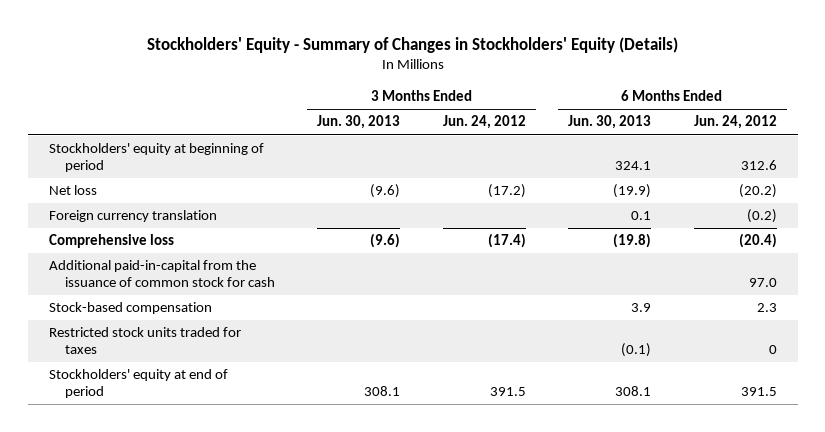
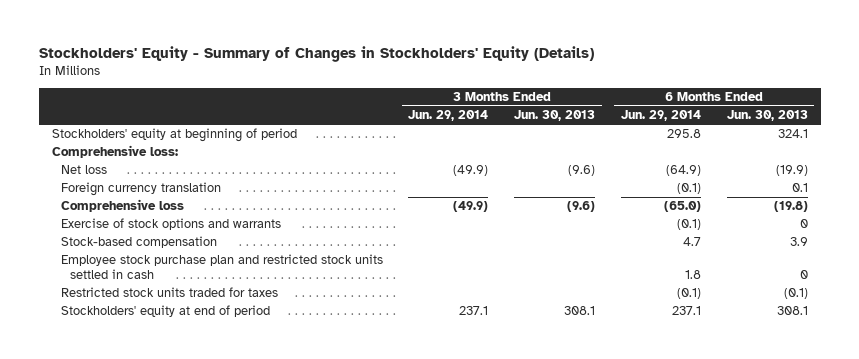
[442,115,526,130] Jun. 24, 2012 -> none
[693,115,777,130] Jun. 24, 2012 -> none
none -> [408,110,489,122] Jun. 29, 2014
none -> [620,110,701,122] Jun. 29, 2014
none -> [51,145,178,159] Comprehensive loss:
[48,260,276,288] Additional paid-in-capital from the issuance of common stock for cash -> none
none -> [60,218,281,231] Exercise of stock options and warrants
none -> [60,254,383,280] Employee stock purchase plan and restricted stock units settled in cash

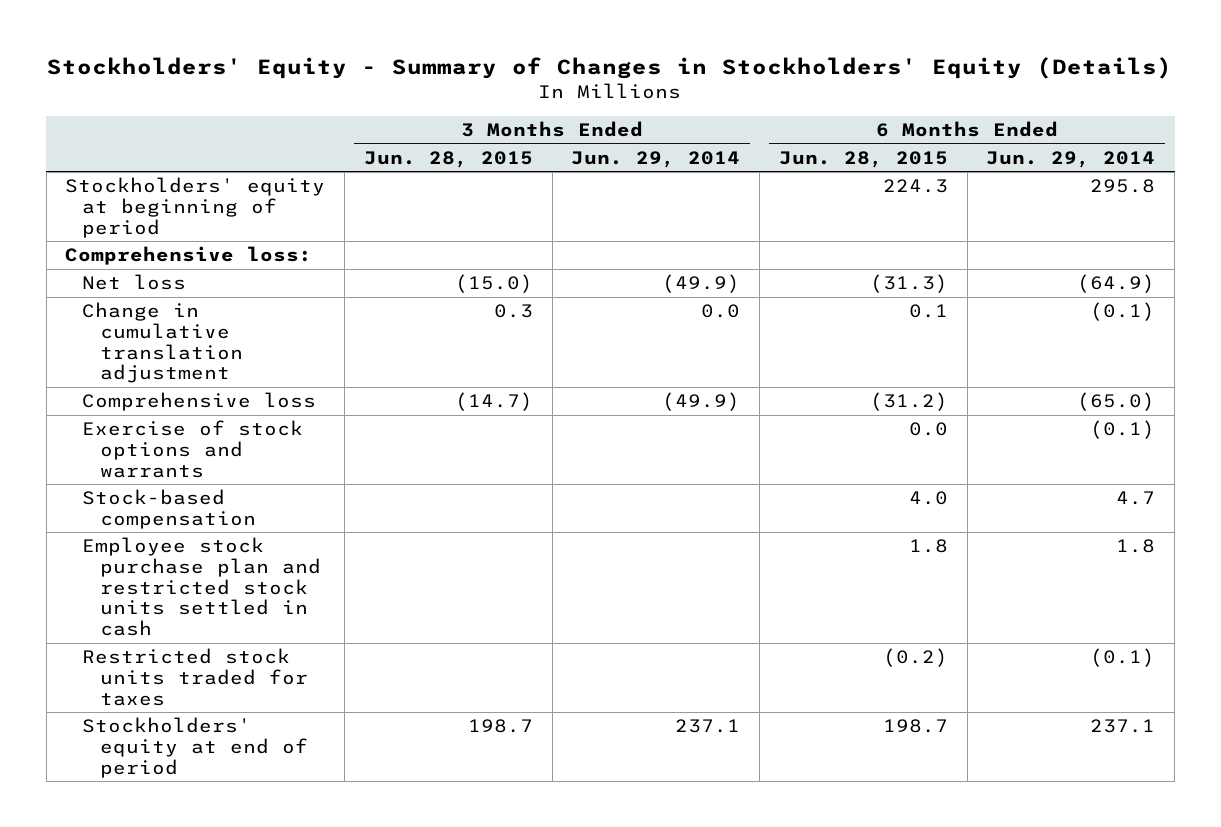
[514,110,596,122] Jun. 30, 2013 -> none
[726,110,808,122] Jun. 30, 2013 -> none
none -> [363,150,533,168] Jun. 28, 2015
none -> [778,150,948,168] Jun. 28, 2015
[60,182,221,197] Foreign currency translation -> none
none -> [82,302,243,384] Change in cumulative translation adjustment

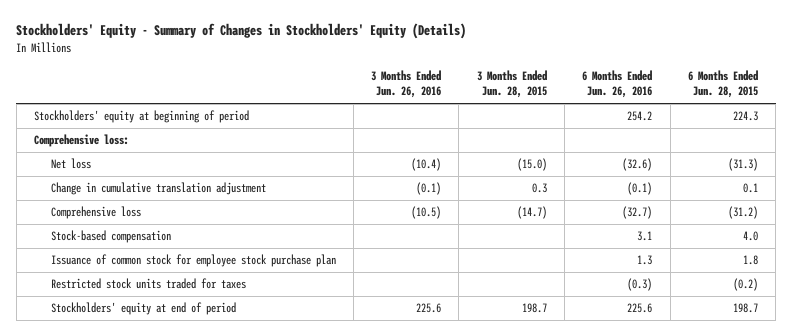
[571,150,741,168] Jun. 29, 2014 -> none
[986,150,1156,168] Jun. 29, 2014 -> none
none -> [371,70,442,99] 3 Months Ended Jun. 26, 2016
none -> [582,70,653,99] 6 Months Ended Jun. 26, 2016
[82,420,304,478] Exercise of stock options and warrants -> none
[82,537,321,637] Employee stock purchase plan and restricted stock units settled in cash -> [50,254,336,268] Issuance of common stock for employee stock purchase plan

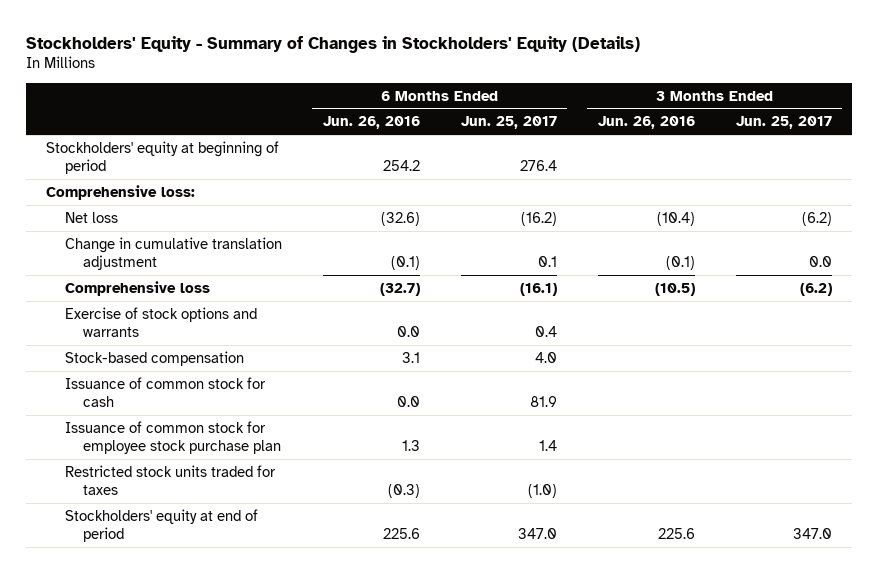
[476,70,547,99] 3 Months Ended Jun. 28, 2015 -> none
[687,70,758,99] 6 Months Ended Jun. 28, 2015 -> none
none -> [460,116,557,130] Jun. 25, 2017
none -> [735,116,832,130] Jun. 25, 2017
none -> [64,306,257,337] Exercise of stock options and warrants
none -> [64,376,266,407] Issuance of common stock for cash

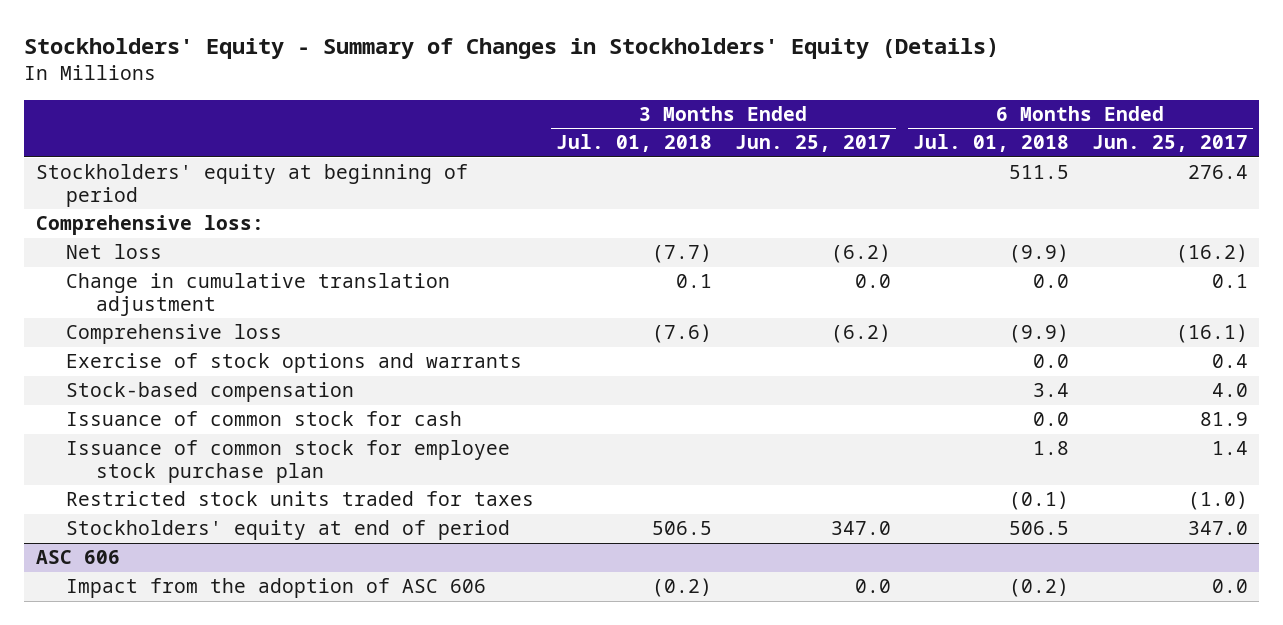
[322,116,420,130] Jun. 26, 2016 -> none
[597,116,695,130] Jun. 26, 2016 -> none
none -> [556,134,713,153] Jul. 01, 2018
none -> [913,134,1070,153] Jul. 01, 2018
none -> [35,550,120,565] ASC 606
none -> [65,578,486,599] Impact from the adoption of ASC 606

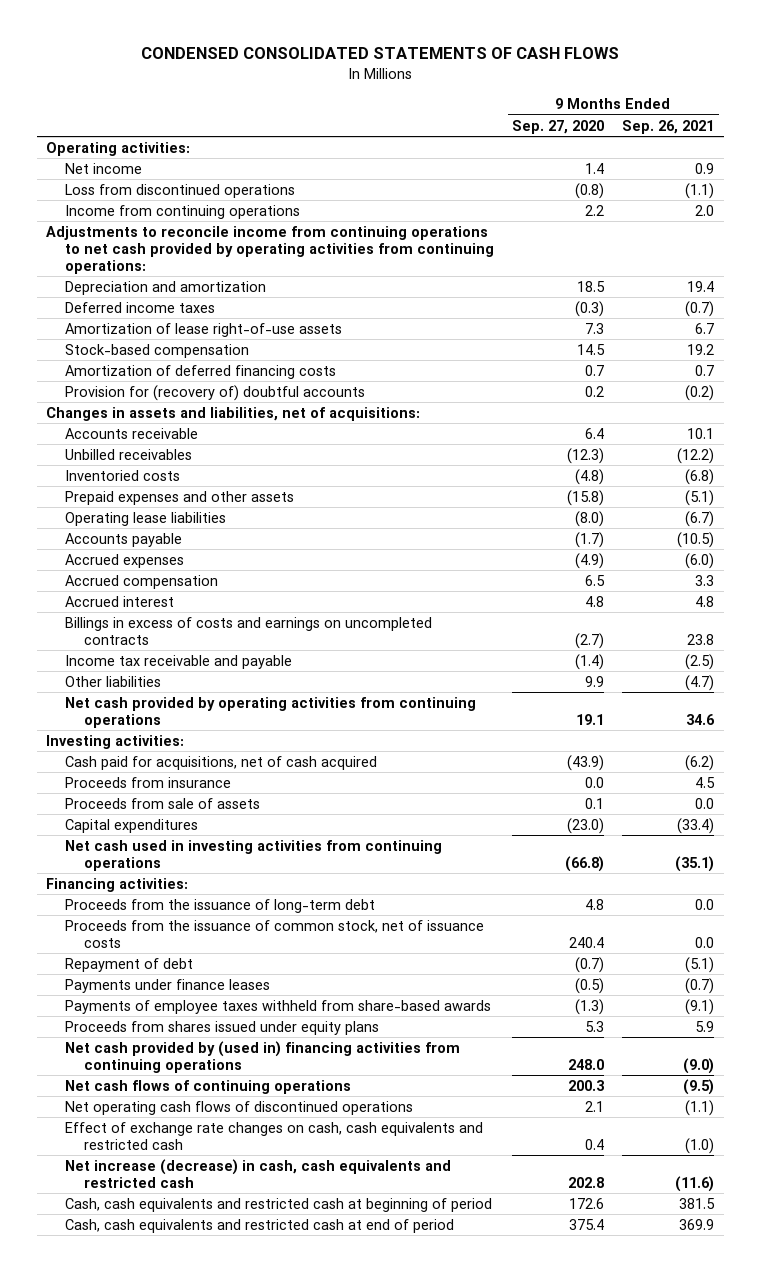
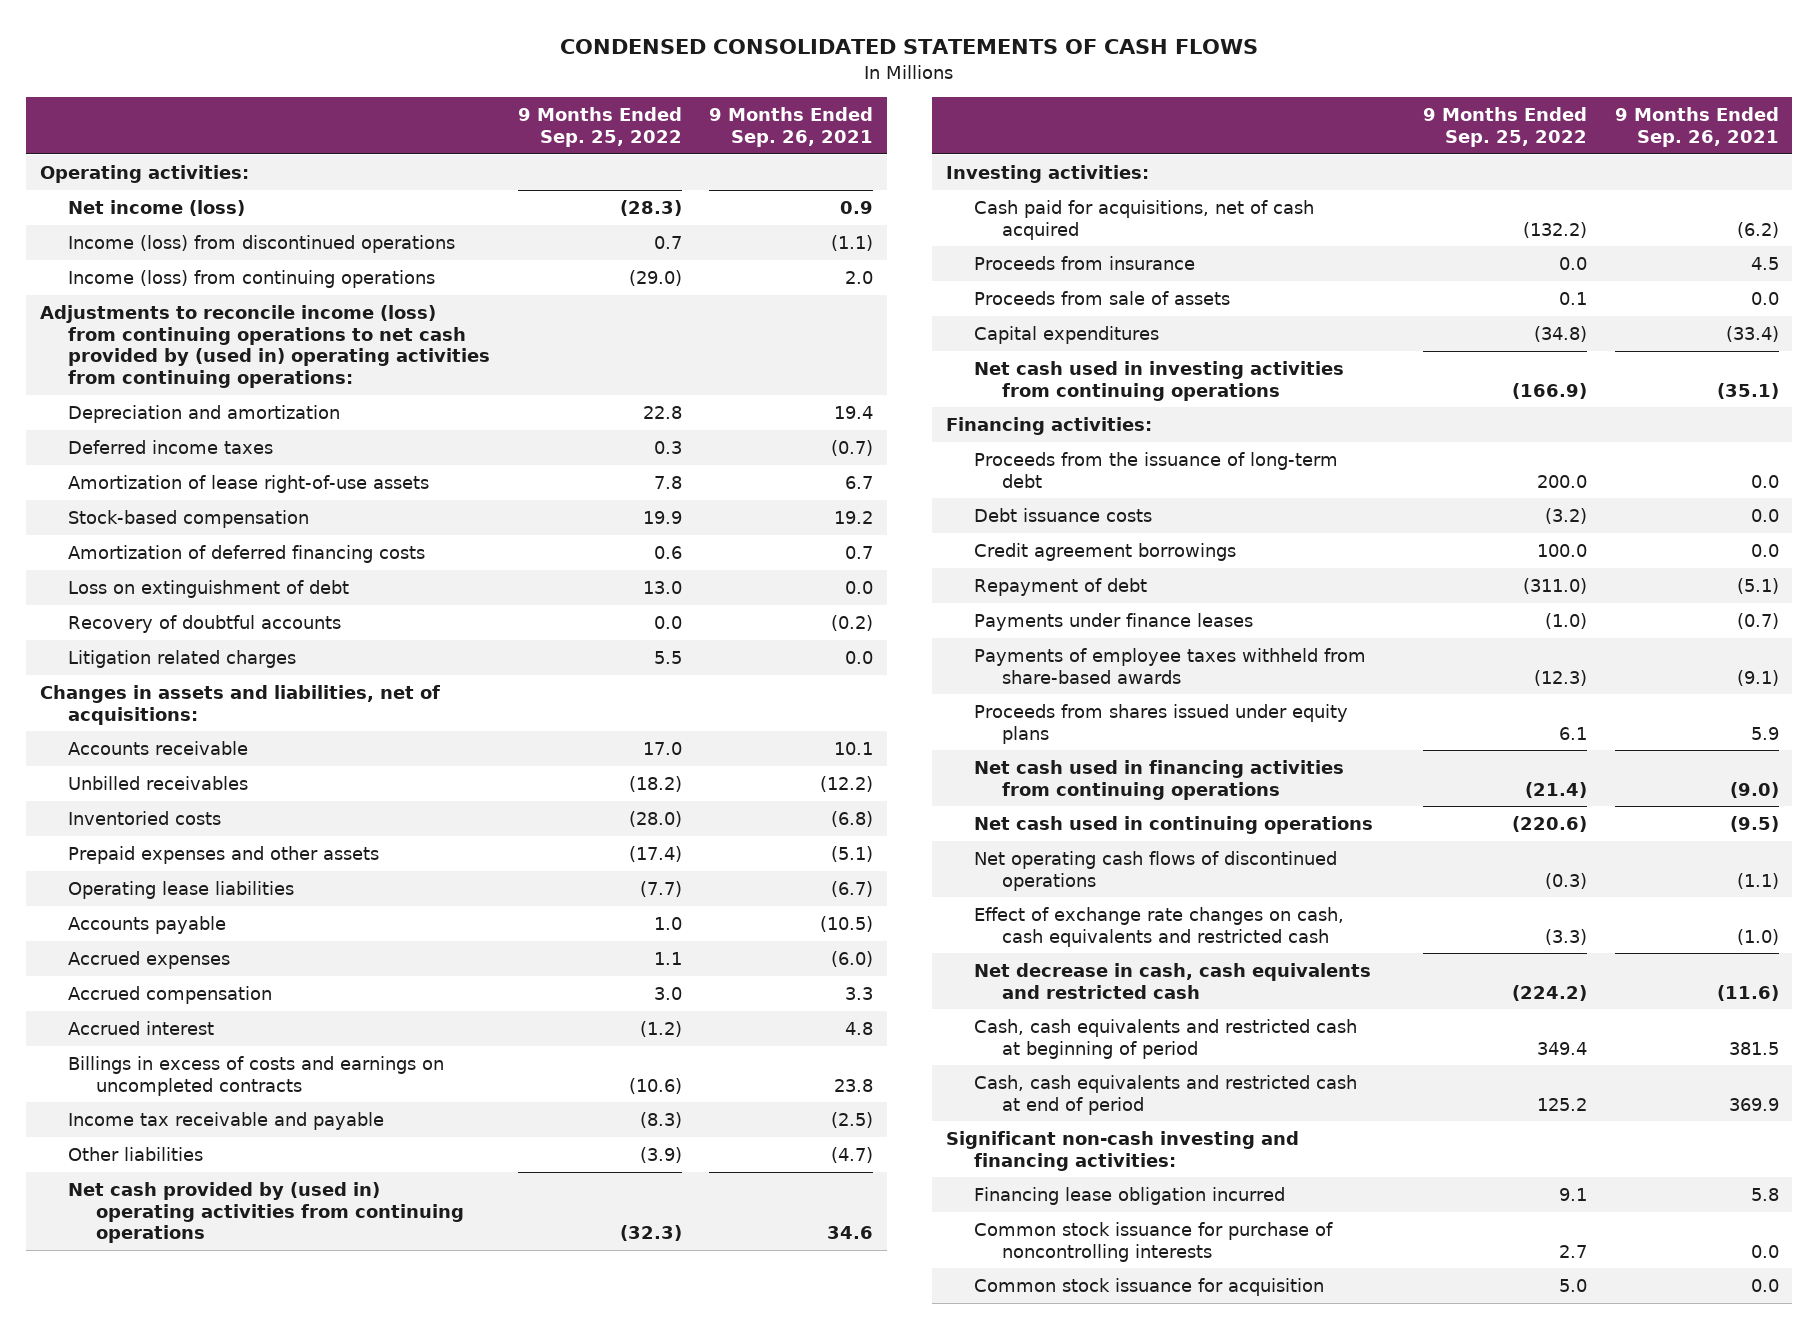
[512,119,605,134] Sep. 27, 2020 -> none
none -> [517,107,682,147] 9 Months Ended Sep. 25, 2022
[64,162,142,174] Net income -> [68,199,246,216] Net income (loss)
[64,183,295,198] Loss from discontinued operations -> [68,234,456,253] Income (loss) from discontinued operations
[64,204,300,219] Income from continuing operations -> [68,269,436,288] Income (loss) from continuing operations
[46,225,494,274] Adjustments to reconcile income from continuing operations to net cash provided by operating activities from continuing operations: -> [39,304,491,389] Adjustments to reconcile income (loss) from continuing operations to net cash provided by (used in) operating activities from continuing operations:
none -> [68,579,350,598] Loss on extinguishment of debt
[64,384,365,401] Provision for (recovery of) doubtful accounts -> [68,614,342,633] Recovery of doubtful accounts
none -> [68,649,297,668] Litigation related charges
[64,696,476,728] Net cash provided by operating activities from continuing operations -> [68,1181,465,1244] Net cash provided by (used in) operating activities from continuing operations
[64,919,484,948] Proceeds from the issuance of common stock, net of issuance costs -> none
none -> [973,507,1152,522] Debt issuance costs
none -> [973,542,1236,561] Credit agreement borrowings
[64,1040,460,1073] Net cash provided by (used in) financing activities from continuing operations -> [973,759,1344,800] Net cash used in financing activities from continuing operations
[64,1079,351,1094] Net cash flows of continuing operations -> [973,815,1373,834] Net cash used in continuing operations
[64,1158,451,1188] Net increase (decrease) in cash, cash equivalents and restricted cash -> [973,962,1371,999] Net decrease in cash, cash equivalents and restricted cash
none -> [945,1130,1299,1171] Significant non-cash investing and financing activities:
none -> [973,1186,1285,1205] Financing lease obligation incurred
none -> [973,1221,1333,1262] Common stock issuance for purchase of noncontrolling interests
none -> [973,1277,1324,1296] Common stock issuance for acquisition

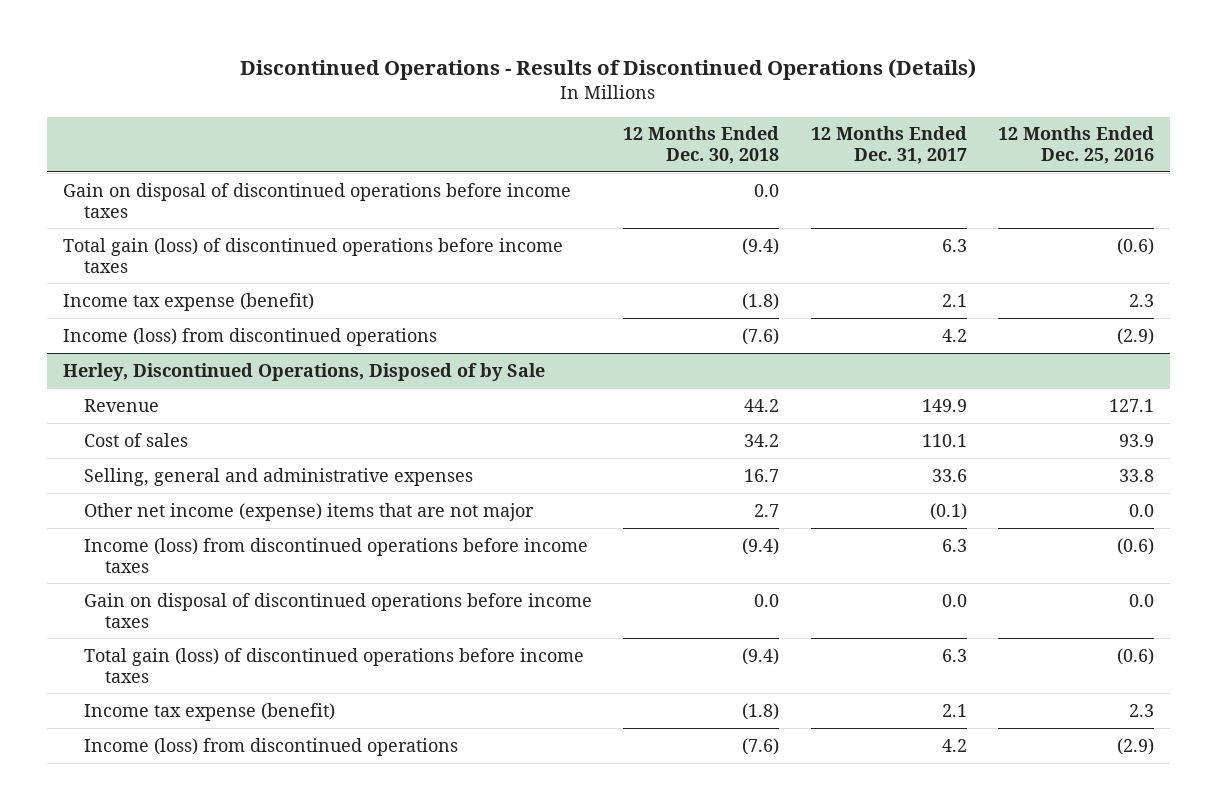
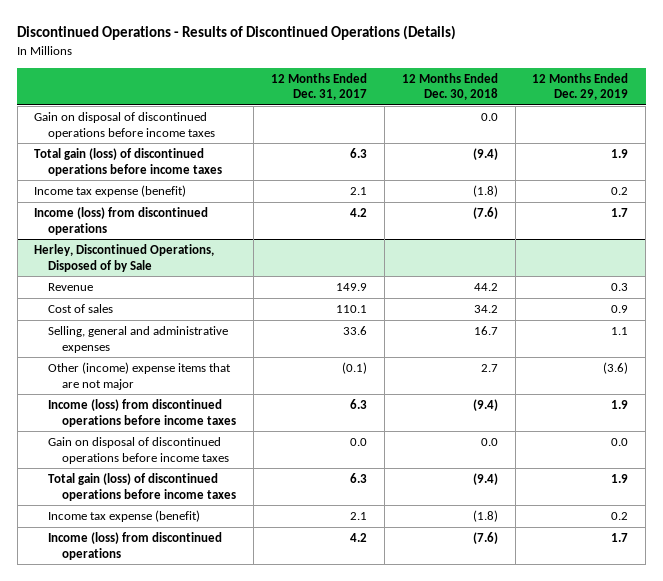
[997,126,1154,165] 12 Months Ended Dec. 25, 2016 -> none
none -> [532,72,629,101] 12 Months Ended Dec. 29, 2019
[83,502,534,521] Other net income (expense) items that are not major -> [48,362,232,390] Other (income) expense items that are not major

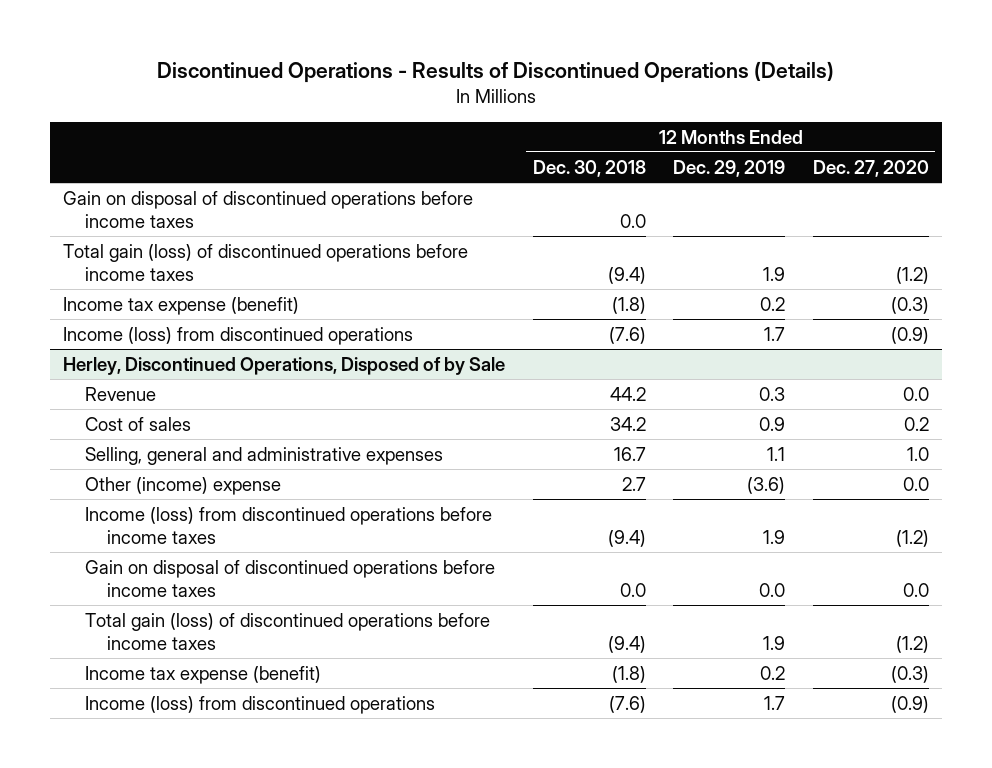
[271,72,368,101] 12 Months Ended Dec. 31, 2017 -> none
none -> [812,159,929,177] Dec. 27, 2020
[48,362,232,390] Other (income) expense items that are not major -> [84,476,281,495] Other (income) expense

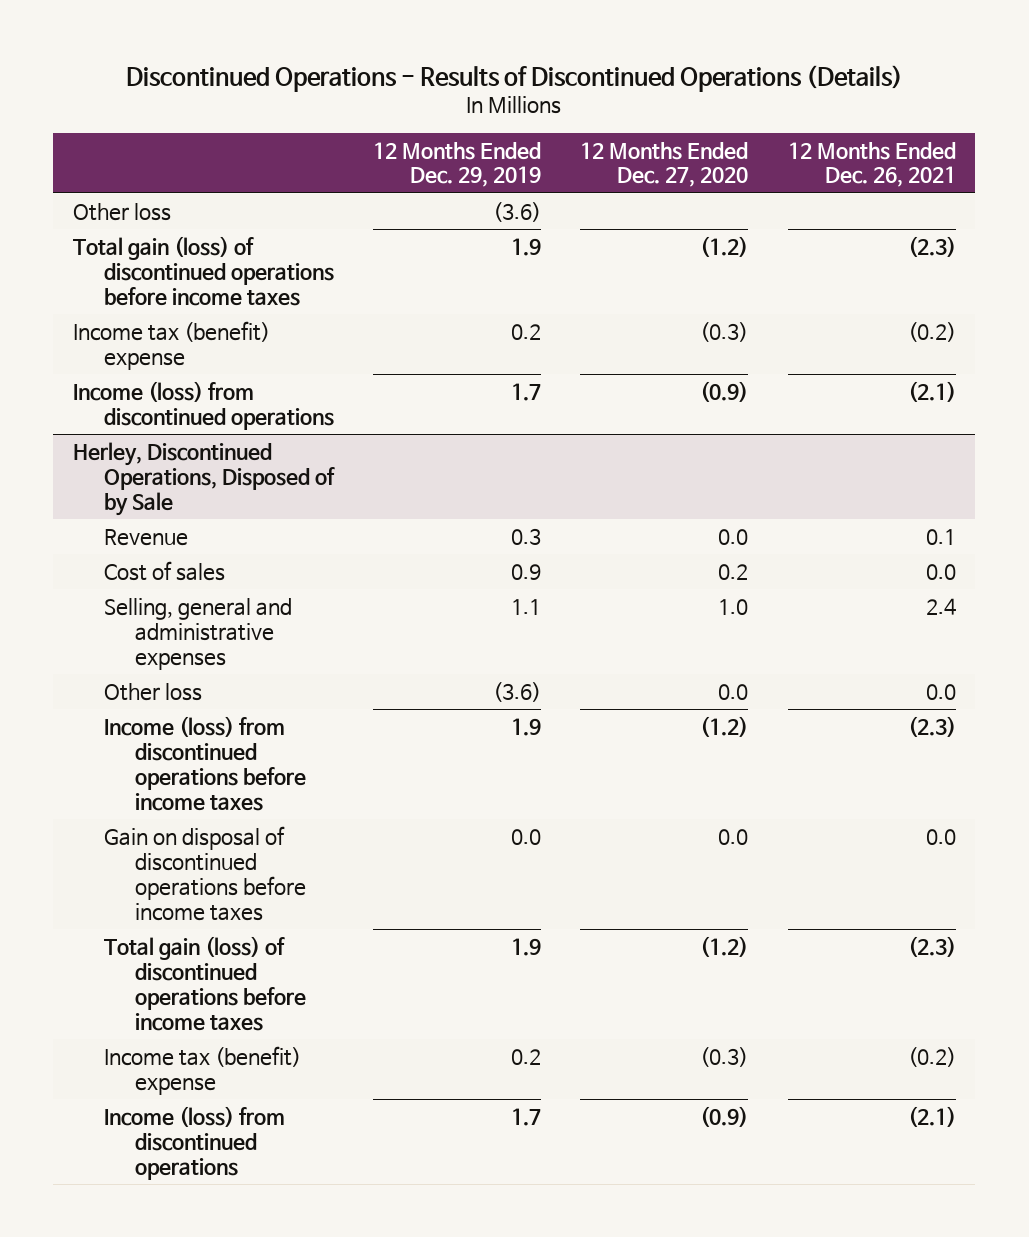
[532,159,646,177] Dec. 30, 2018 -> none
none -> [787,141,956,188] 12 Months Ended Dec. 26, 2021
[63,190,474,228] Gain on disposal of discontinued operations before income taxes -> none
none -> [72,203,171,222] Other loss
[63,296,300,315] Income tax expense (benefit) -> [72,321,270,370] Income tax (benefit) expense
[84,476,281,495] Other (income) expense -> [104,683,203,702] Other loss
[84,665,321,684] Income tax expense (benefit) -> [104,1046,302,1095] Income tax (benefit) expense

